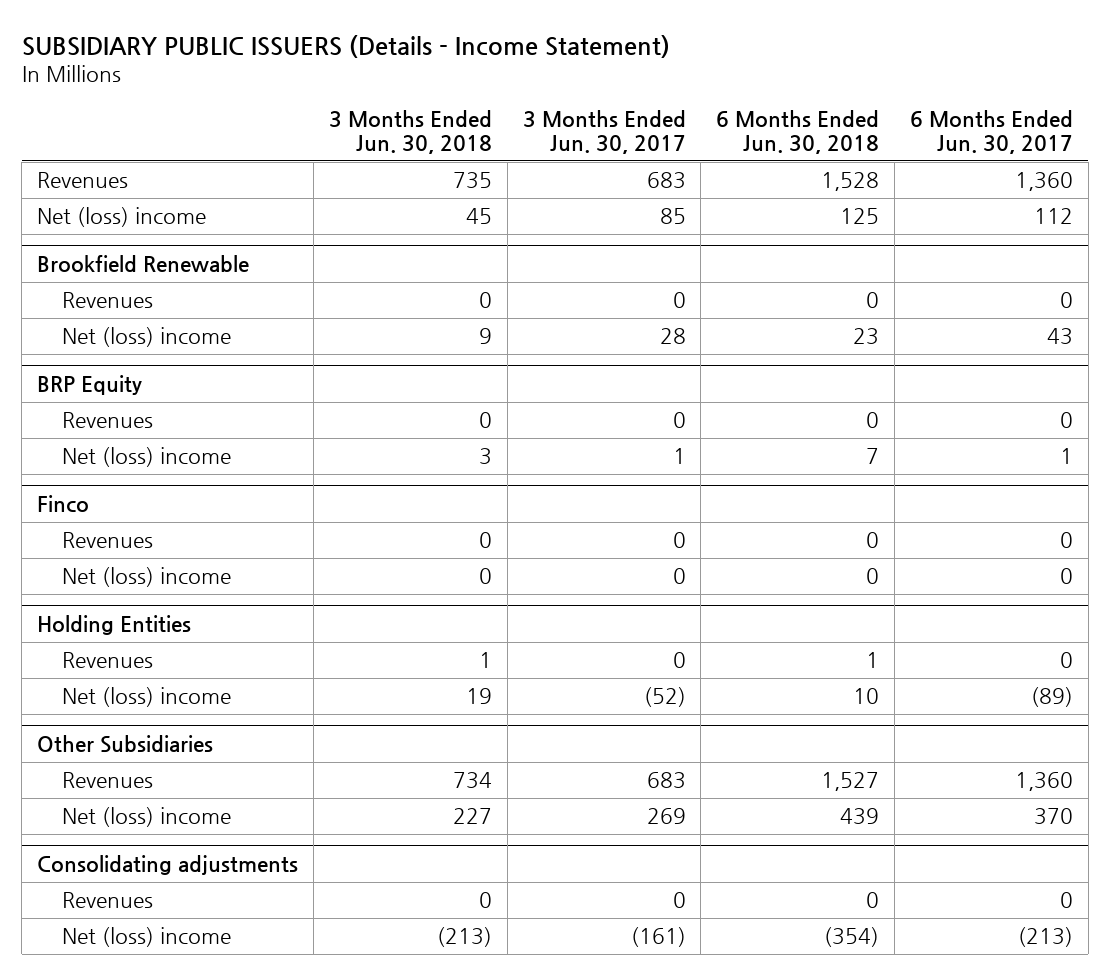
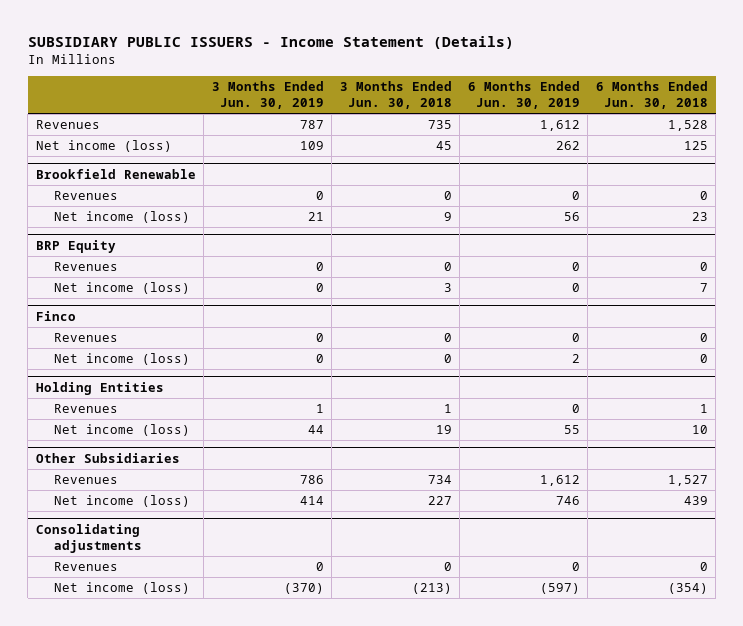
[21,34,670,58] SUBSIDIARY PUBLIC ISSUERS (Details - Income Statement) -> [27,36,514,50] SUBSIDIARY PUBLIC ISSUERS - Income Statement (Details)
[522,110,686,155] 3 Months Ended Jun. 30, 2017 -> none
[910,110,1074,155] 6 Months Ended Jun. 30, 2017 -> none
none -> [211,81,324,110] 3 Months Ended Jun. 30, 2019
none -> [467,81,580,110] 6 Months Ended Jun. 30, 2019
[37,207,207,228] Net (loss) income -> [35,139,172,152] Net income (loss)
[62,327,232,348] Net (loss) income -> [54,210,191,223] Net income (loss)
[62,447,232,468] Net (loss) income -> [54,281,191,294] Net income (loss)
[62,567,232,588] Net (loss) income -> [54,352,191,365] Net income (loss)
[62,687,232,708] Net (loss) income -> [54,423,191,436] Net income (loss)
[62,807,232,828] Net (loss) income -> [54,494,191,507] Net income (loss)
[62,927,232,948] Net (loss) income -> [54,581,191,594] Net income (loss)

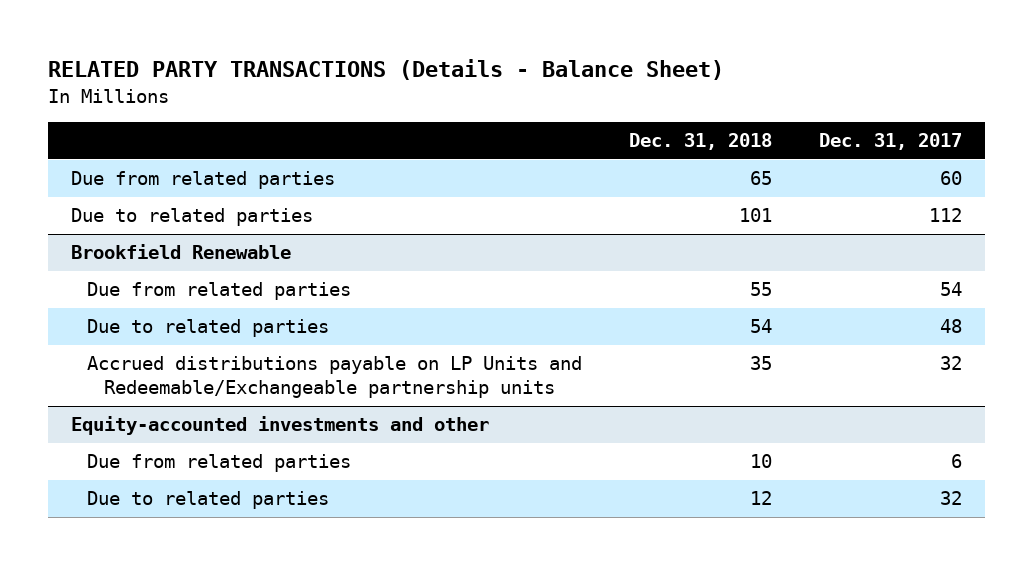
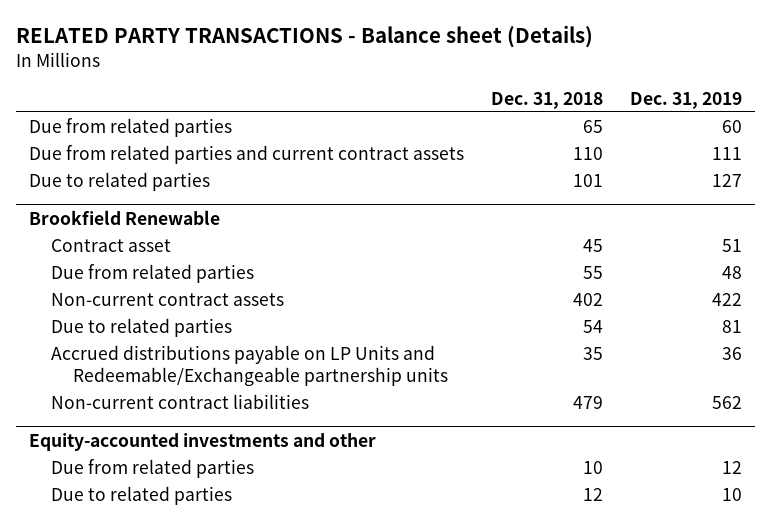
[47,59,724,81] RELATED PARTY TRANSACTIONS (Details - Balance Sheet) -> [15,25,593,49] RELATED PARTY TRANSACTIONS - Balance sheet (Details)
[818,133,962,151] Dec. 31, 2017 -> none
none -> [629,91,742,109] Dec. 31, 2019
none -> [29,145,465,165] Due from related parties and current contract assets
none -> [50,239,171,253] Contract asset
none -> [50,293,284,307] Non-current contract assets
none -> [50,394,309,410] Non-current contract liabilities

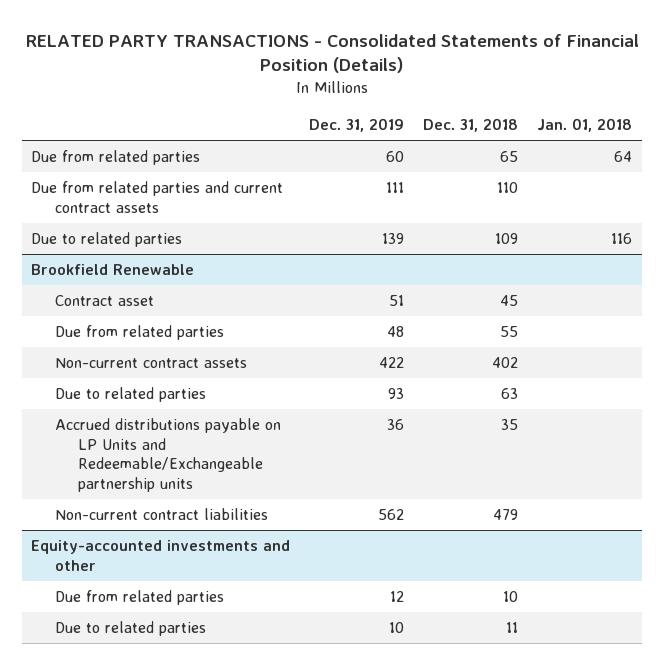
[15,25,593,49] RELATED PARTY TRANSACTIONS - Balance sheet (Details) -> [25,33,639,74] RELATED PARTY TRANSACTIONS - Consolidated Statements of Financial Position (Details)
none -> [537,117,633,132] Jan. 01, 2018
[572,174,603,188] 101 -> [495,233,519,245] 109
[711,174,742,188] 127 -> [382,233,405,245] 139
[582,320,603,334] 54 -> [501,388,519,400] 63
[721,320,742,334] 81 -> [388,388,405,400] 93
[582,488,603,502] 12 -> [506,622,519,634] 11

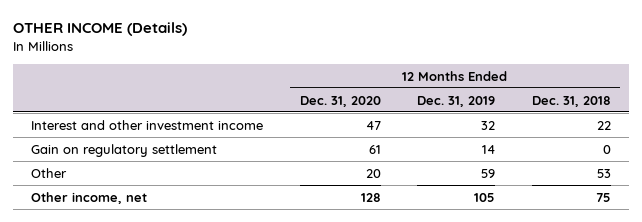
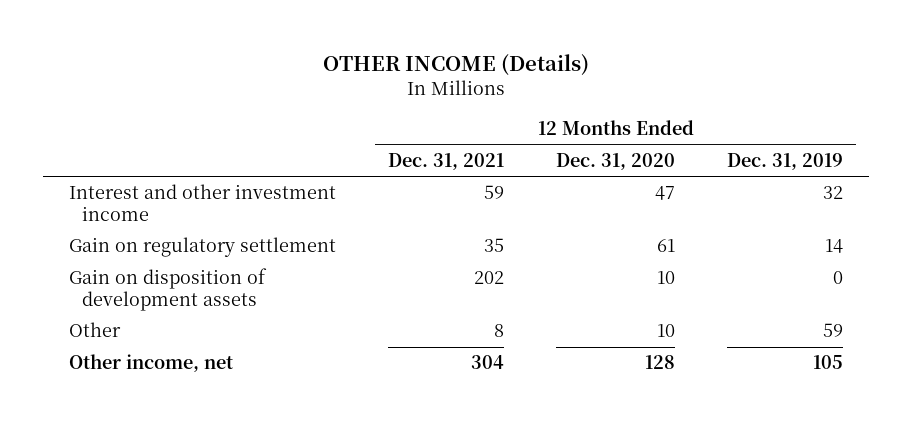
[531,95,611,107] Dec. 31, 2018 -> none
none -> [388,152,505,170] Dec. 31, 2021
none -> [69,268,268,311] Gain on disposition of development assets
[365,168,381,178] 20 -> [657,324,676,338] 10

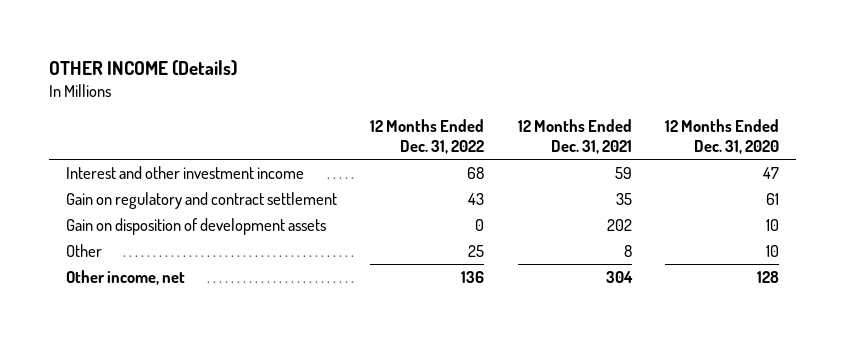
[726,152,843,170] Dec. 31, 2019 -> none
none -> [370,119,485,154] 12 Months Ended Dec. 31, 2022
[69,237,337,258] Gain on regulatory settlement -> [65,192,337,210] Gain on regulatory and contract settlement

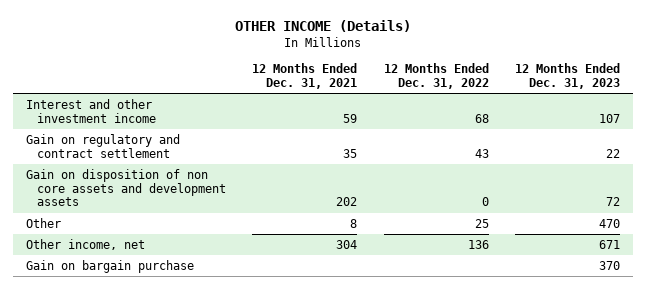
[665,119,780,154] 12 Months Ended Dec. 31, 2020 -> none
none -> [514,62,620,89] 12 Months Ended Dec. 31, 2023
[65,218,326,236] Gain on disposition of development assets -> [26,168,227,207] Gain on disposition of non core assets and development assets
none -> [26,259,195,273] Gain on bargain purchase

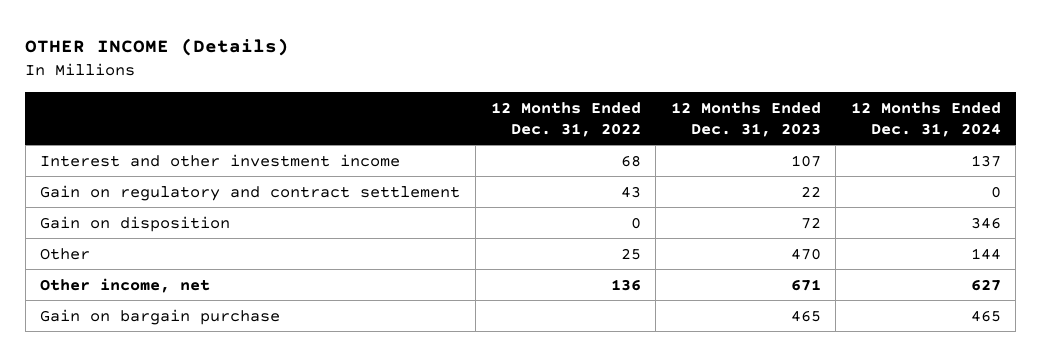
[252,62,358,89] 12 Months Ended Dec. 31, 2021 -> none
none -> [850,101,1001,137] 12 Months Ended Dec. 31, 2024
[26,168,227,207] Gain on disposition of non core assets and development assets -> [40,215,231,232] Gain on disposition
[598,260,620,270] 370 -> [790,309,821,322] 465

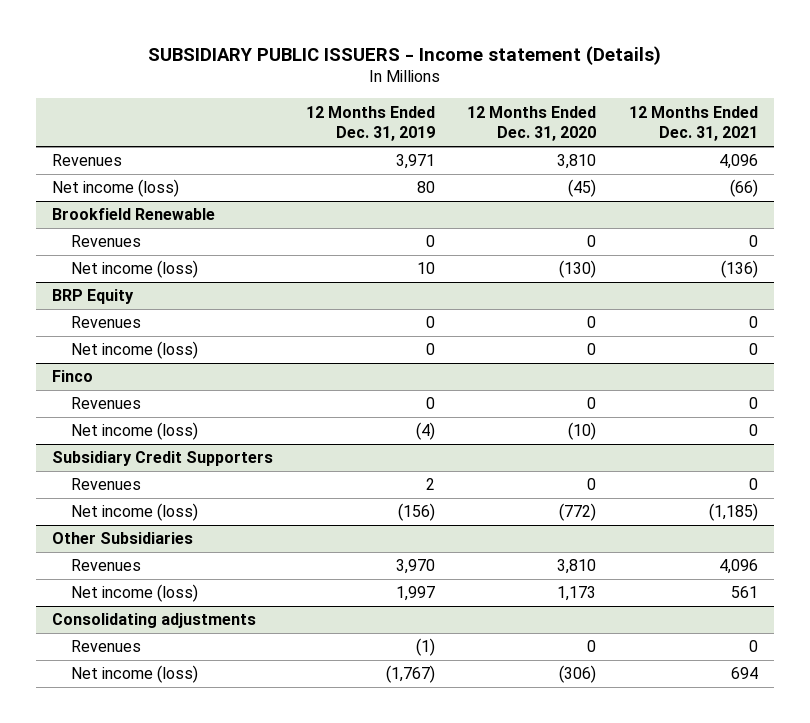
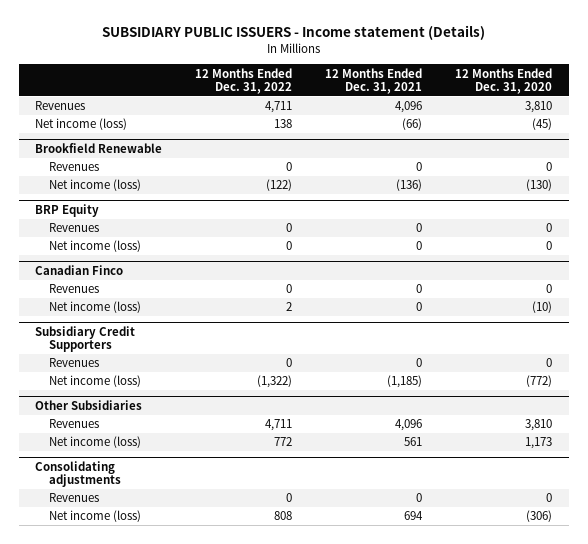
[305,105,435,142] 12 Months Ended Dec. 31, 2019 -> none
none -> [195,67,293,94] 12 Months Ended Dec. 31, 2022
[52,370,94,383] Finco -> [35,265,124,276] Canadian Finco

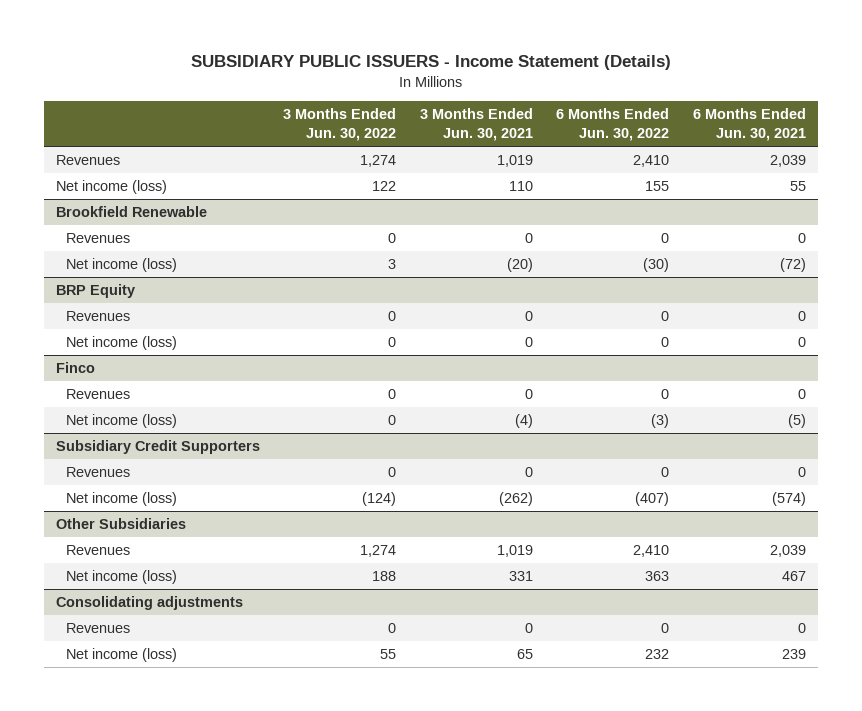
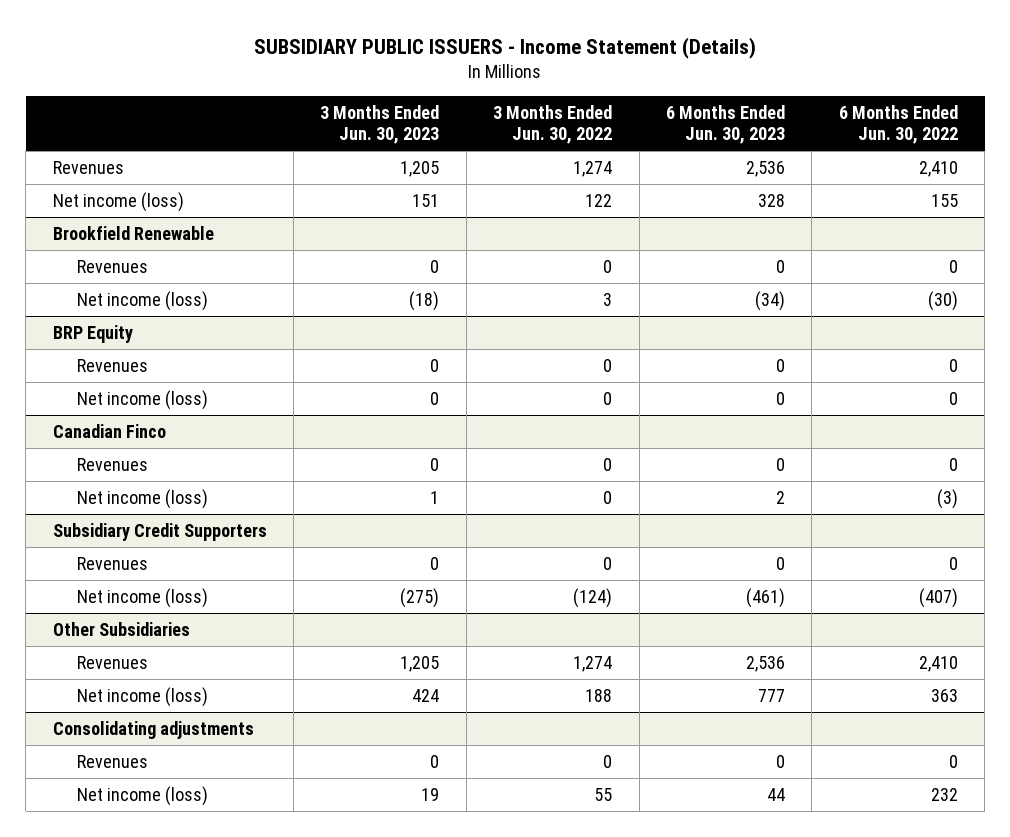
[419,108,533,142] 3 Months Ended Jun. 30, 2021 -> none
[693,108,807,142] 6 Months Ended Jun. 30, 2021 -> none
none -> [320,104,440,144] 3 Months Ended Jun. 30, 2023
none -> [665,104,785,144] 6 Months Ended Jun. 30, 2023
[55,362,95,374] Finco -> [52,424,166,439] Canadian Finco

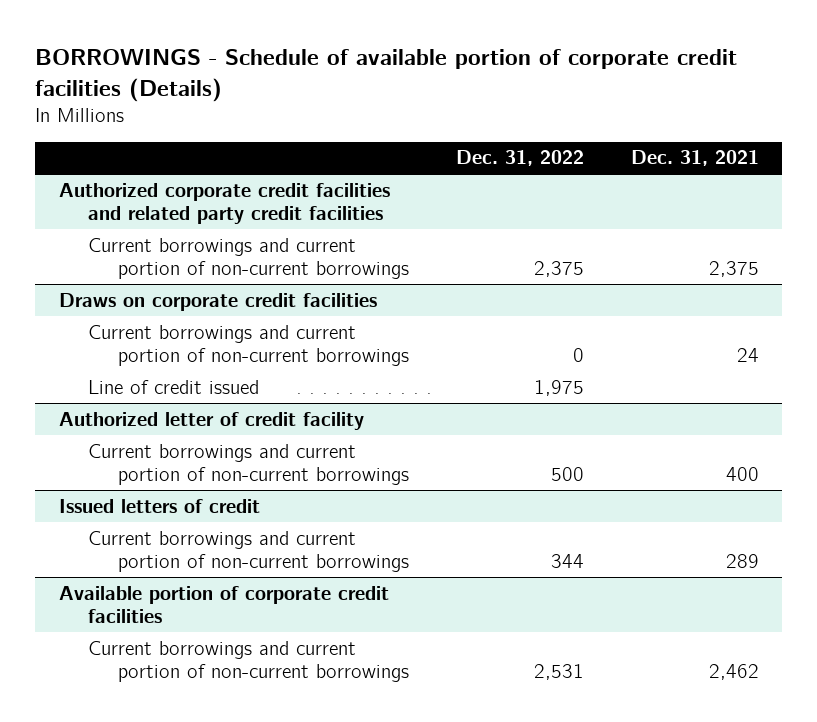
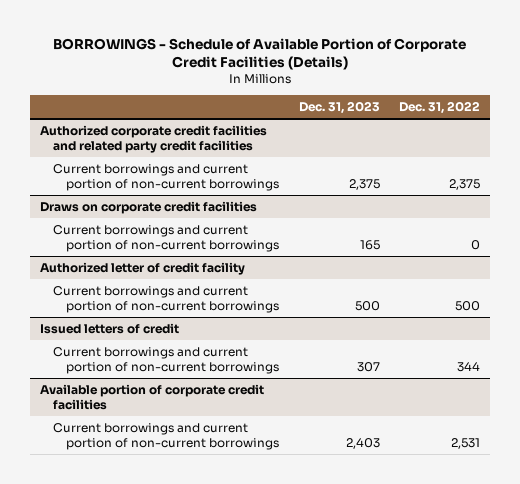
[34,49,737,102] BORROWINGS - Schedule of available portion of corporate credit facilities (Details) -> [53,37,467,71] BORROWINGS - Schedule of Available Portion of Corporate Credit Facilities (Details)
[630,150,759,167] Dec. 31, 2021 -> none
none -> [298,100,380,114] Dec. 31, 2023
[88,379,260,394] Line of credit issued -> none

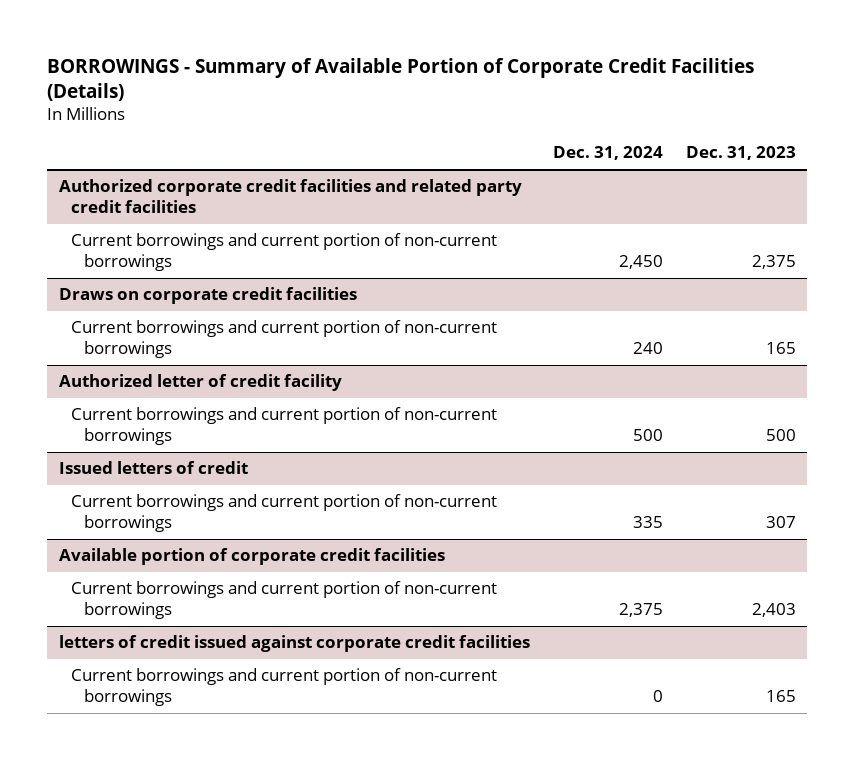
[53,37,467,71] BORROWINGS - Schedule of Available Portion of Corporate Credit Facilities (Details) -> [47,57,755,101] BORROWINGS - Summary of Available Portion of Corporate Credit Facilities (Details)
[399,100,481,114] Dec. 31, 2022 -> none
none -> [552,146,663,161] Dec. 31, 2024
none -> [58,635,530,653] letters of credit issued against corporate credit facilities
none -> [71,668,498,707] Current borrowings and current portion of non-current borrowings

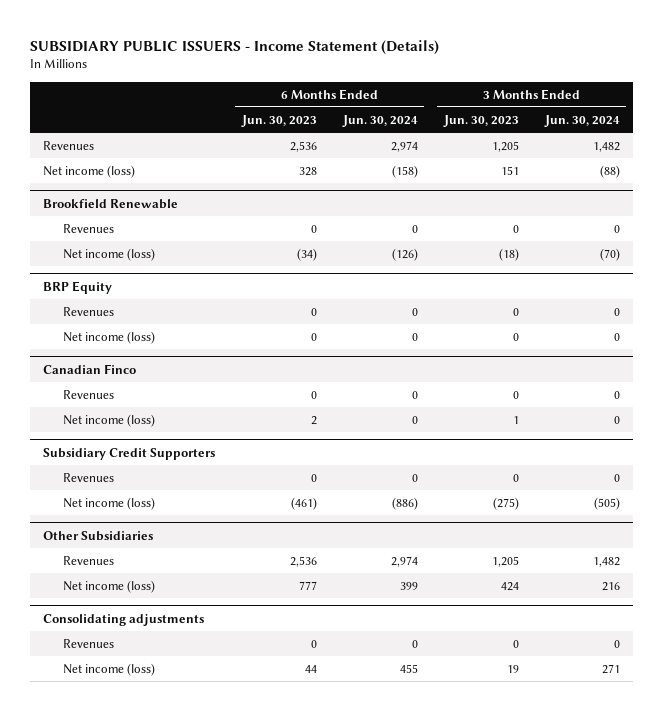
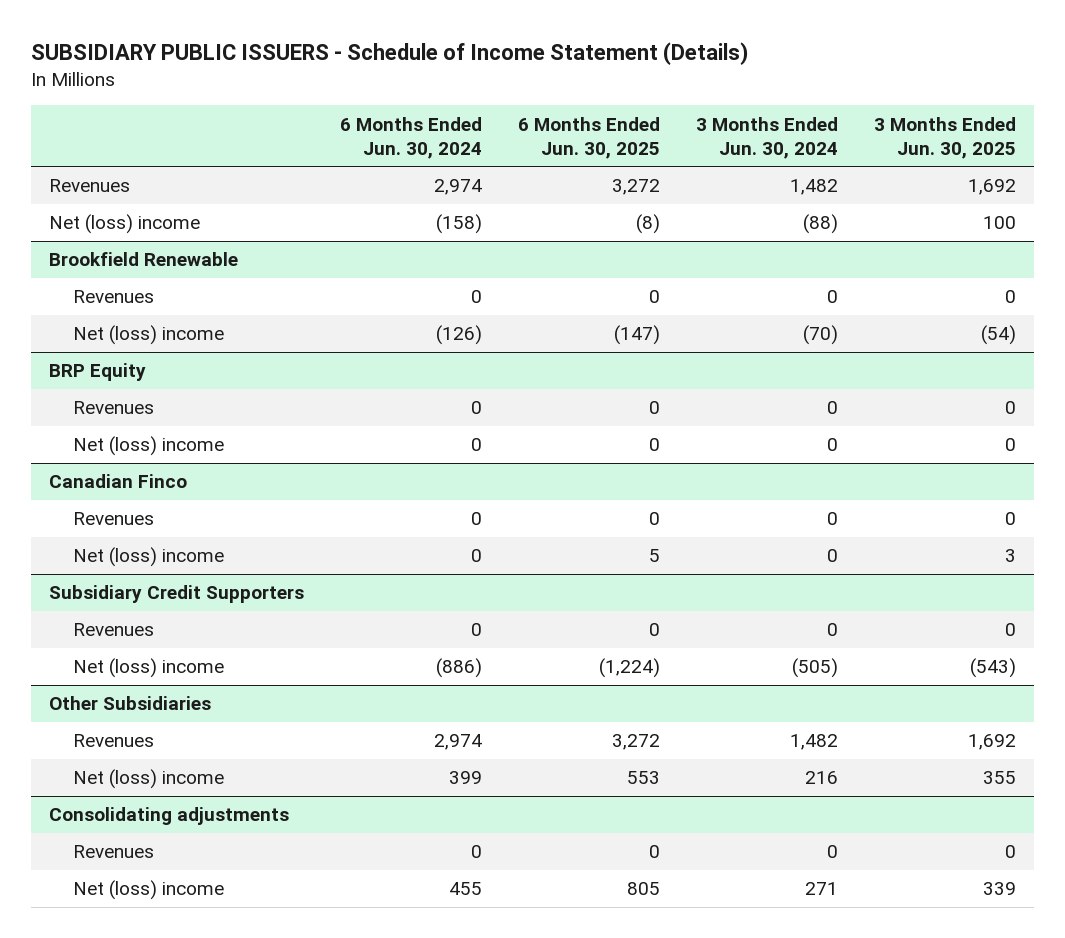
[30,39,440,55] SUBSIDIARY PUBLIC ISSUERS - Income Statement (Details) -> [30,42,748,66] SUBSIDIARY PUBLIC ISSUERS - Schedule of Income Statement (Details)
[240,114,317,127] Jun. 30, 2023 -> none
[442,114,519,127] Jun. 30, 2023 -> none
none -> [517,116,660,159] 6 Months Ended Jun. 30, 2025
none -> [874,116,1017,159] 3 Months Ended Jun. 30, 2025
[43,164,136,178] Net income (loss) -> [48,214,200,235] Net (loss) income
[63,247,156,261] Net income (loss) -> [73,325,225,346] Net (loss) income
[63,330,156,344] Net income (loss) -> [73,436,225,457] Net (loss) income
[63,413,156,427] Net income (loss) -> [73,547,225,568] Net (loss) income
[63,496,156,510] Net income (loss) -> [73,658,225,679] Net (loss) income
[63,579,156,593] Net income (loss) -> [73,769,225,790] Net (loss) income
[63,662,156,676] Net income (loss) -> [73,880,225,901] Net (loss) income

